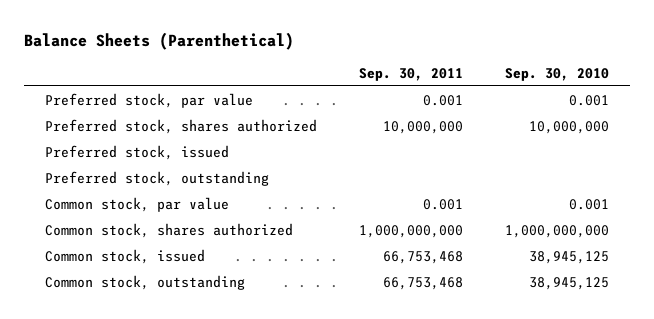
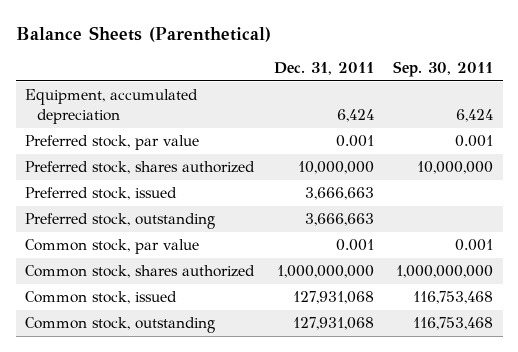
[504,67,609,81] Sep. 30, 2010 -> none
none -> [273,62,374,76] Dec. 31, 2011
none -> [25,89,199,125] Equipment, accumulated depreciation
[383,250,464,264] 66,753,468 -> [413,291,494,305] 116,753,468
[383,276,464,290] 66,753,468 -> [413,317,494,331] 116,753,468

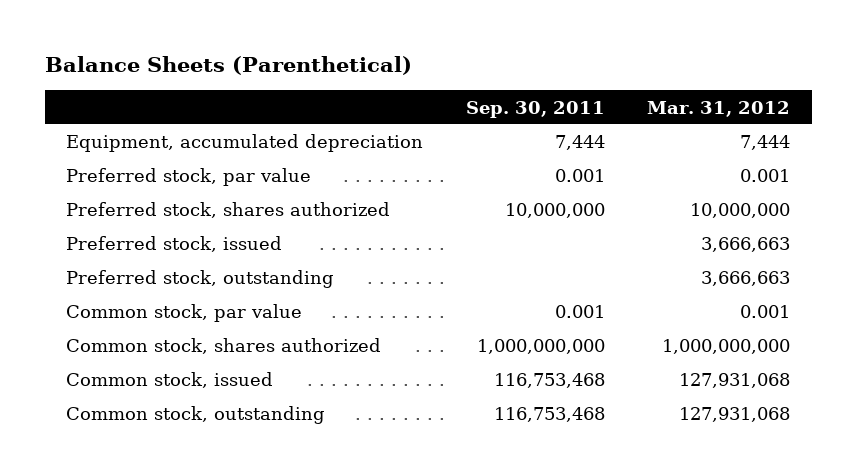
[273,62,374,76] Dec. 31, 2011 -> none
none -> [647,100,791,117] Mar. 31, 2012
[456,109,494,123] 6,424 -> [554,135,605,151] 7,444

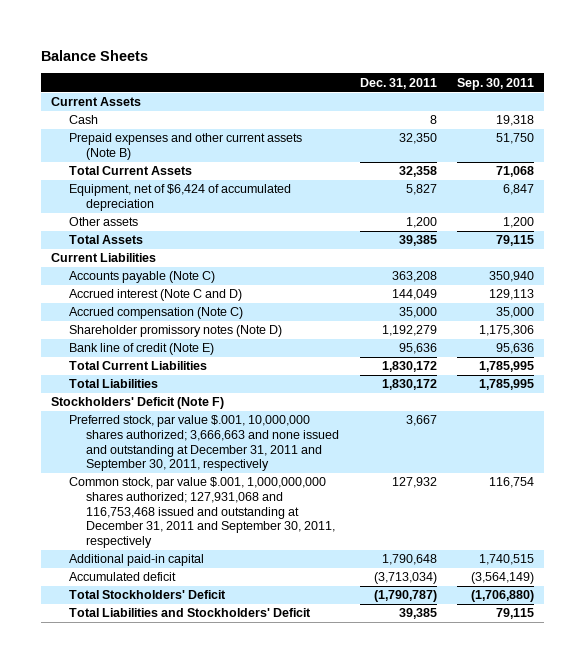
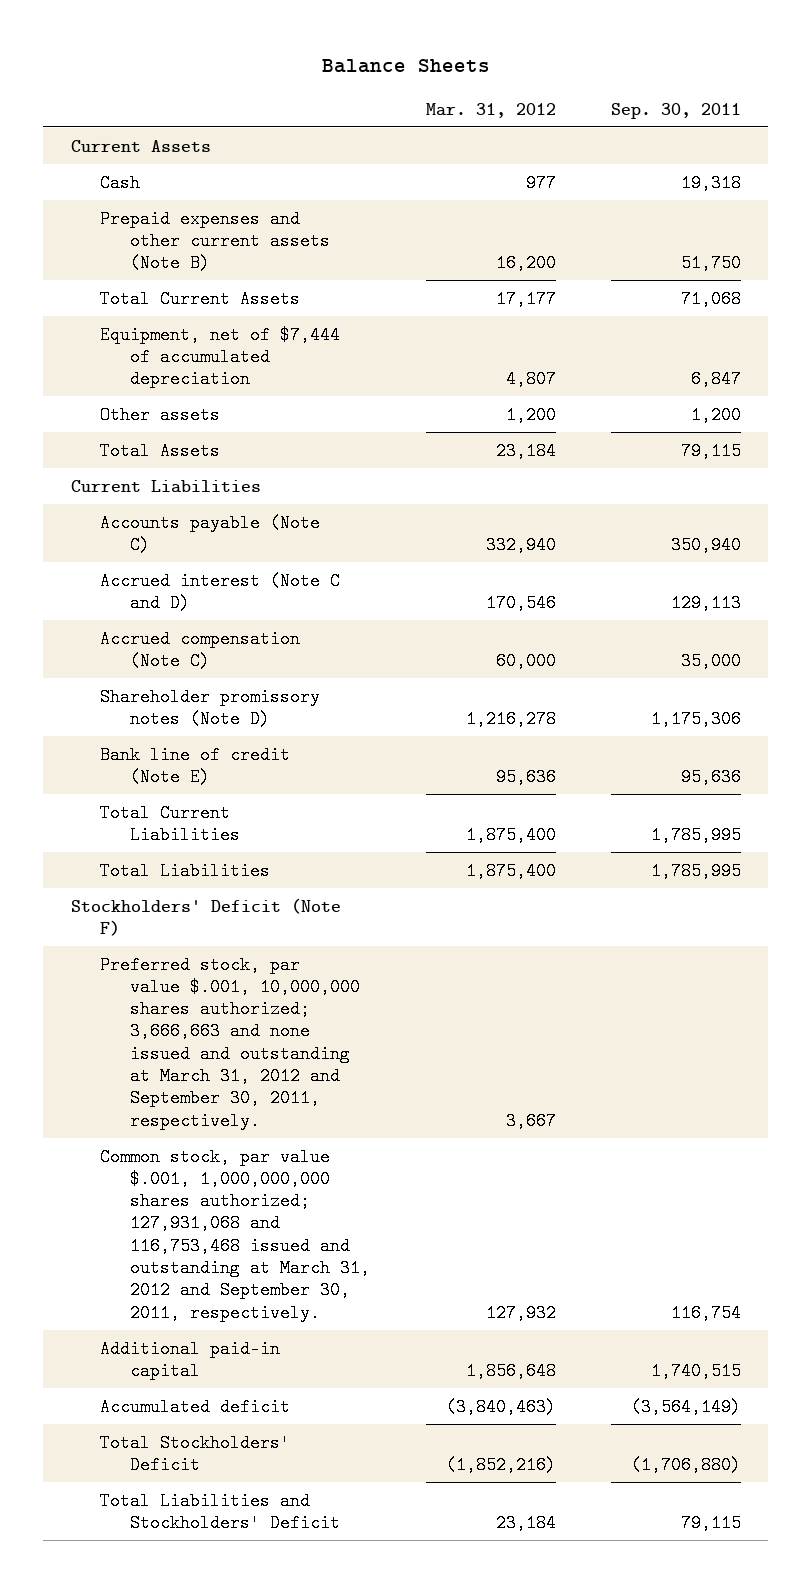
[359,77,437,89] Dec. 31, 2011 -> none
none -> [425,102,556,118] Mar. 31, 2012
[68,184,291,212] Equipment, net of $6,424 of accumulated depreciation -> [100,325,341,389] Equipment, net of $7,444 of accumulated depreciation
[68,415,340,472] Preferred stock, par value $.001, 10,000,000 shares authorized; 3,666,663 and none issued and outstanding at December 31, 2011 and September 30, 2011, respectively -> [100,955,361,1130] Preferred stock, par value $.001, 10,000,000 shares authorized; 3,666,663 and none issued and outstanding at March 31, 2012 and September 30, 2011, respectively.
[68,477,336,549] Common stock, par value $.001, 1,000,000,000 shares authorized; 127,931,068 and 116,753,468 issued and outstanding at December 31, 2011 and September 30, 2011, respectively -> [100,1147,371,1322] Common stock, par value $.001, 1,000,000,000 shares authorized; 127,931,068 and 116,753,468 issued and outstanding at March 31, 2012 and September 30, 2011, respectively.

